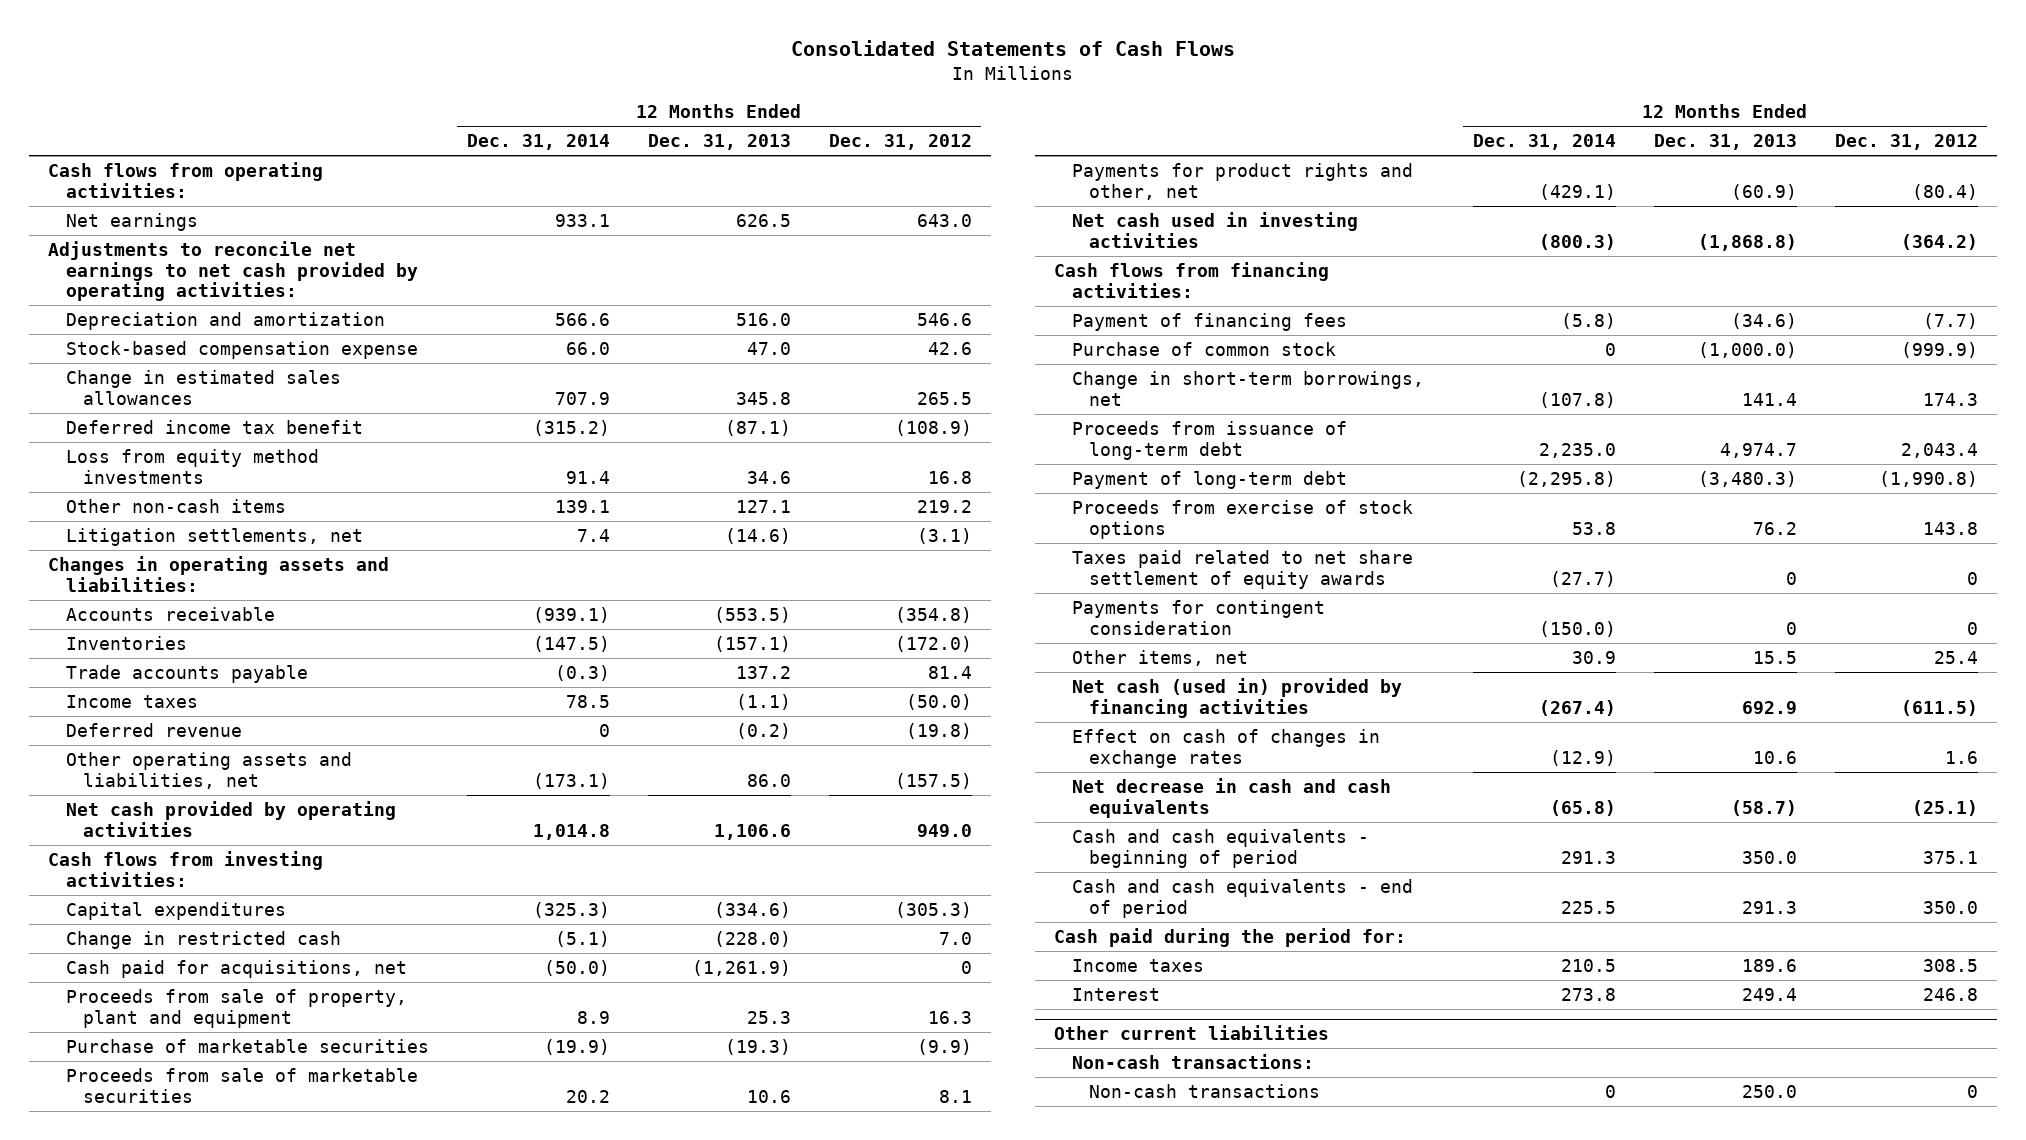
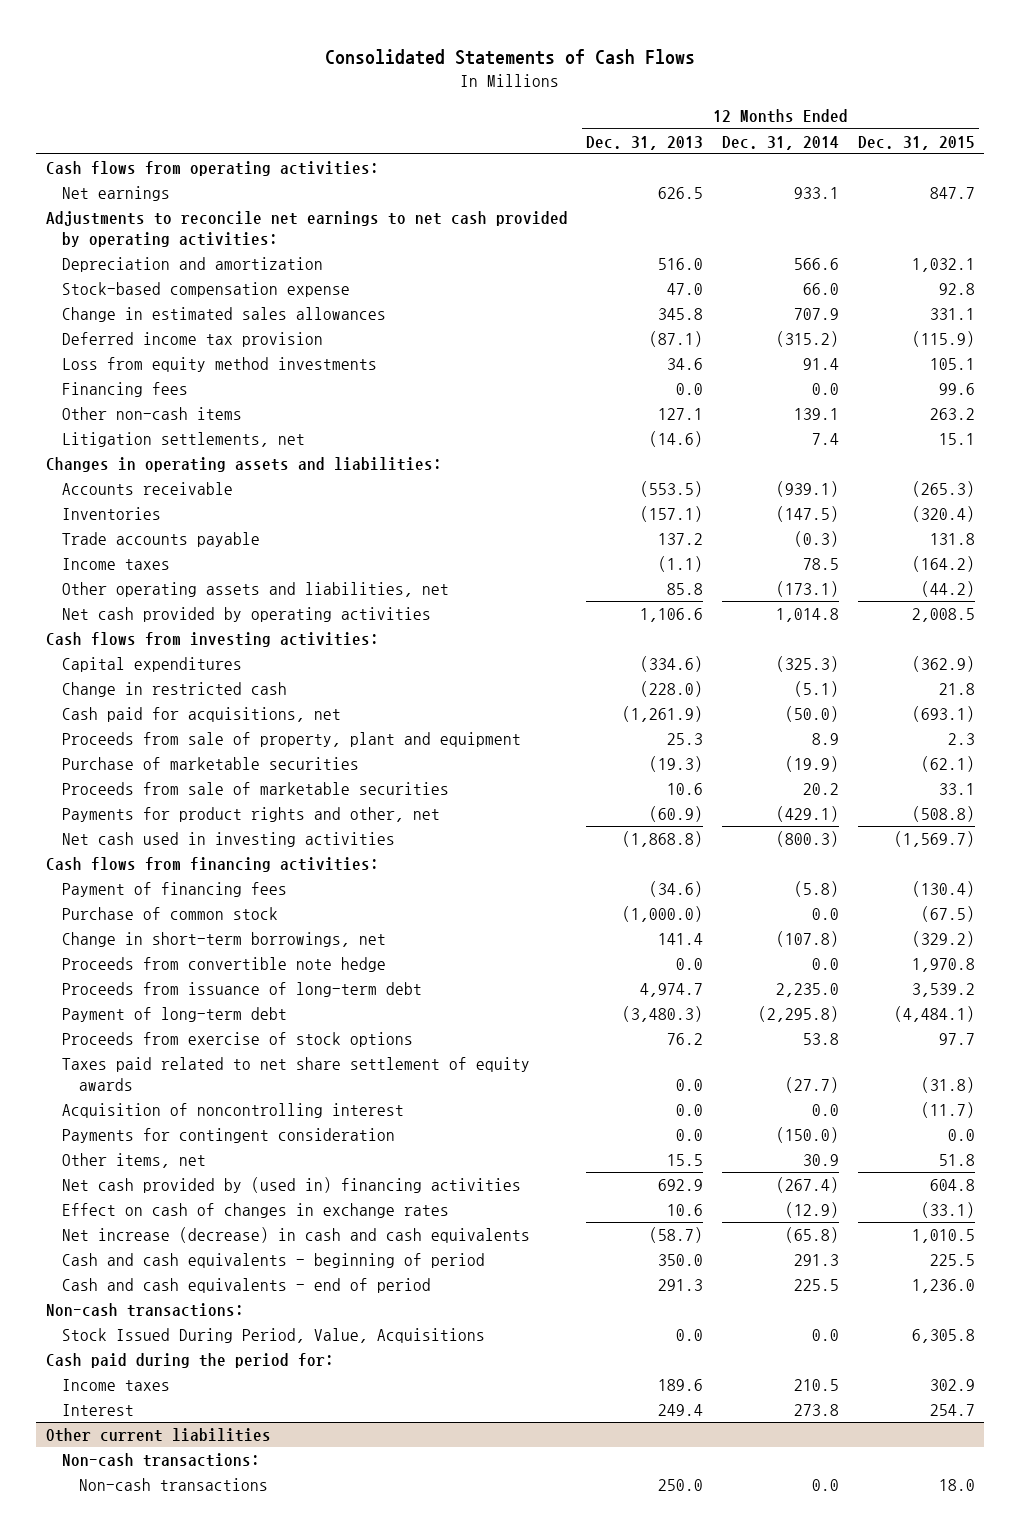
[828,134,972,151] Dec. 31, 2012 -> none
none -> [857,135,975,150] Dec. 31, 2015
[65,419,363,434] Deferred income tax benefit -> [62,332,324,348] Deferred income tax provision
none -> [62,382,189,398] Financing fees
[65,722,242,737] Deferred revenue -> none
[746,773,791,787] 86.0 -> [667,583,704,596] 85.8
[1604,342,1616,356] 0 -> [812,908,840,921] 0.0
none -> [62,957,387,973] Proceeds from convertible note hedge
[1785,571,1797,585] 0 -> [676,1078,704,1091] 0.0
none -> [62,1103,405,1119] Acquisition of noncontrolling interest
[1785,621,1797,635] 0 -> [676,1129,704,1142] 0.0
[1071,677,1402,718] Net cash (used in) provided by financing activities -> [62,1177,522,1194] Net cash provided by (used in) financing activities
[1071,777,1391,818] Net decrease in cash and cash equivalents -> [62,1227,531,1244] Net increase (decrease) in cash and cash equivalents
none -> [45,1303,244,1318] Non-cash transactions:
none -> [62,1328,486,1344] Stock Issued During Period, Value, Acquisitions
[1604,1084,1616,1098] 0 -> [812,1479,840,1492] 0.0

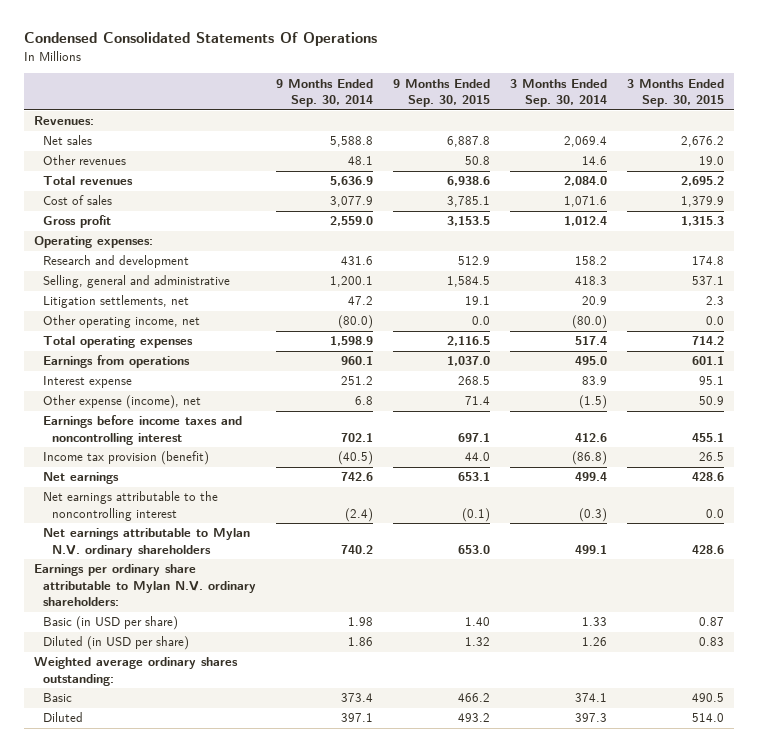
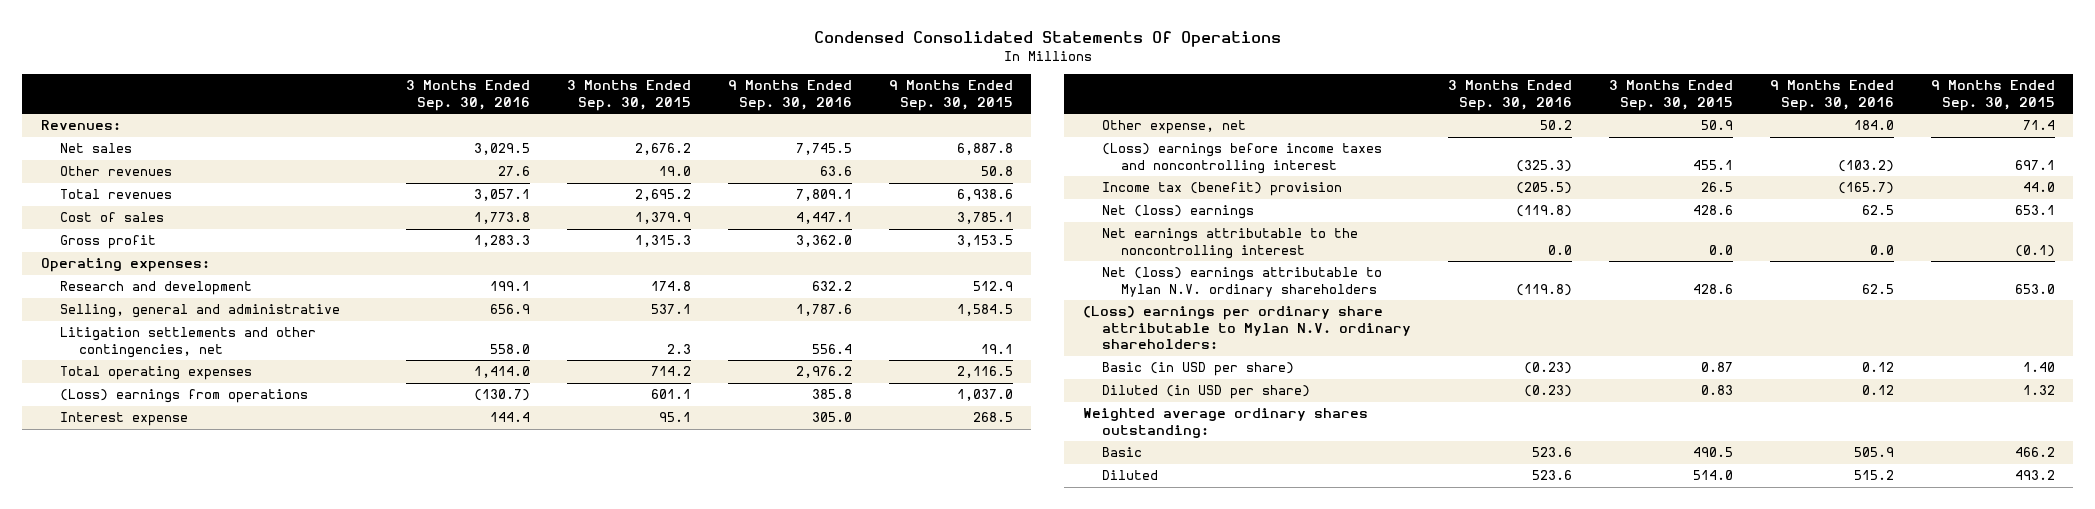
[275,78,373,108] 9 Months Ended Sep. 30, 2014 -> none
[510,78,608,108] 3 Months Ended Sep. 30, 2014 -> none
none -> [405,80,530,111] 3 Months Ended Sep. 30, 2016
none -> [727,80,852,111] 9 Months Ended Sep. 30, 2016
[42,315,200,329] Other operating income, net -> none
[42,295,189,309] Litigation settlements, net -> [59,327,316,358] Litigation settlements and other contingencies, net
[42,355,190,369] Earnings from operations -> [59,389,308,404] (Loss) earnings from operations
[42,395,201,410] Other expense (income), net -> [1101,120,1246,135] Other expense, net
[42,415,242,445] Earnings before income taxes and noncontrolling interest -> [1101,143,1382,174] (Loss) earnings before income taxes and noncontrolling interest
[42,451,209,466] Income tax provision (benefit) -> [1101,182,1342,197] Income tax (benefit) provision
[42,472,119,485] Net earnings -> [1101,205,1254,220] Net (loss) earnings
[42,528,250,557] Net earnings attributable to Mylan N.V. ordinary shareholders -> [1101,267,1382,297] Net (loss) earnings attributable to Mylan N.V. ordinary shareholders
[33,564,256,607] Earnings per ordinary share attributable to Mylan N.V. ordinary shareholders: -> [1082,306,1411,350] (Loss) earnings per ordinary share attributable to Mylan N.V. ordinary shareholders:

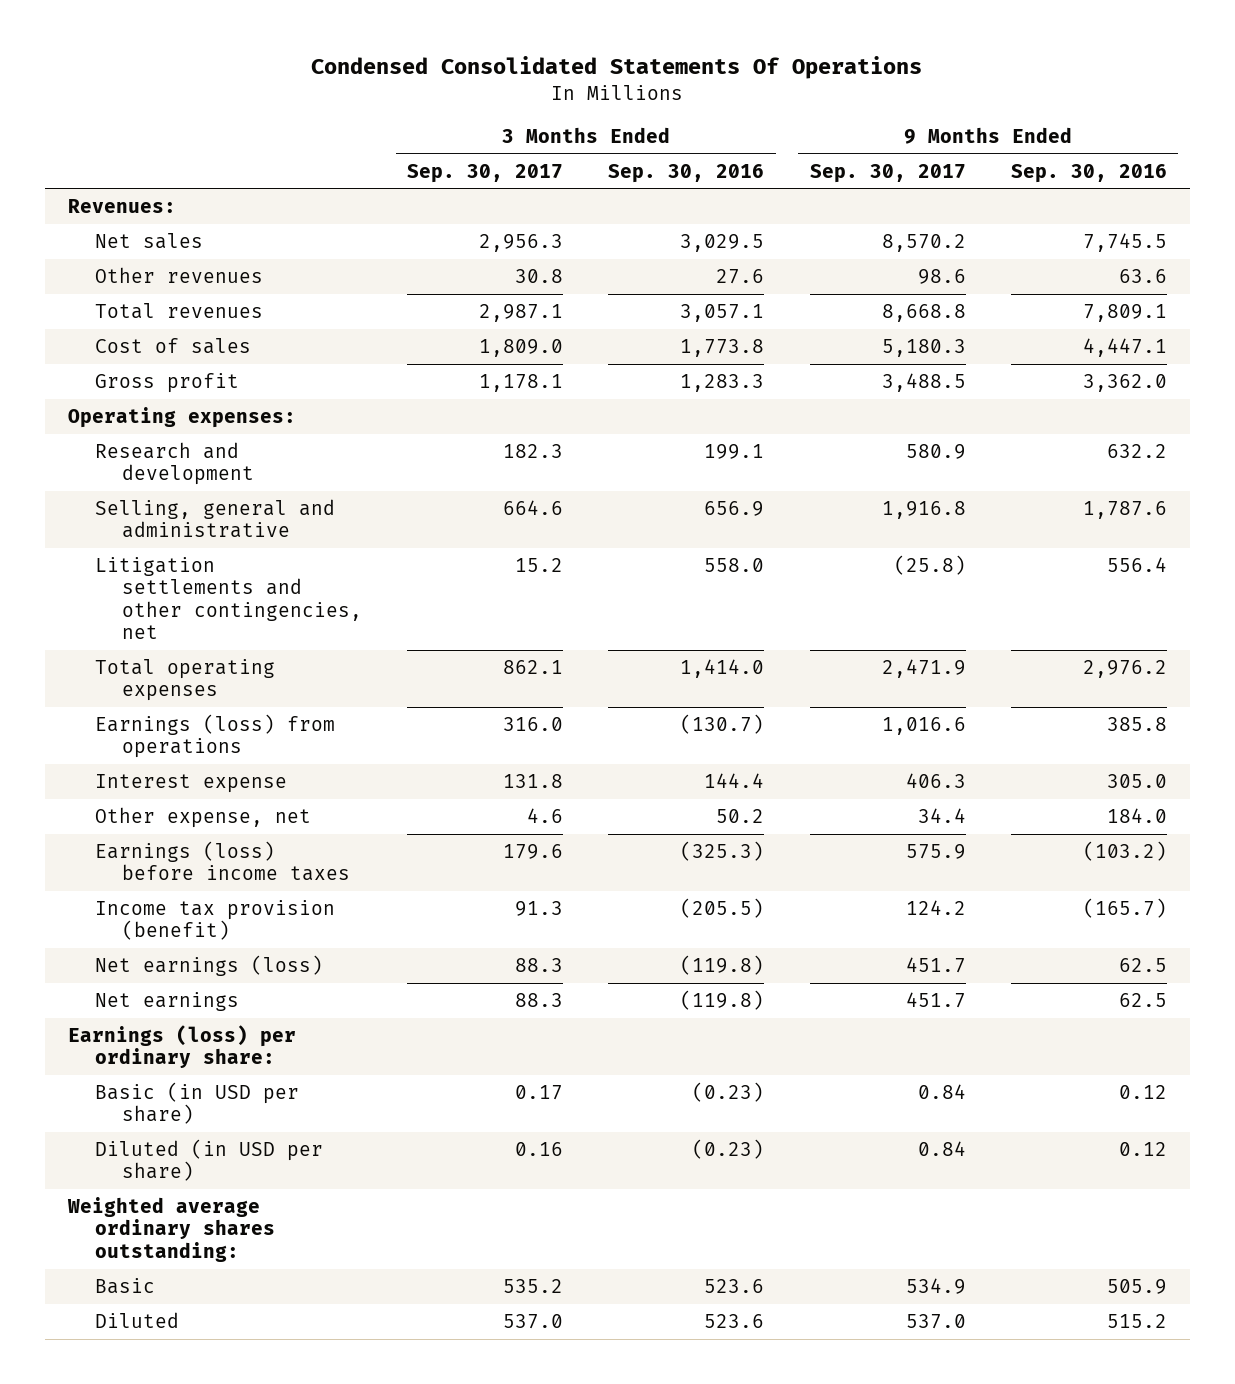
[566,80,691,111] 3 Months Ended Sep. 30, 2015 -> none
[888,80,1013,111] 9 Months Ended Sep. 30, 2015 -> none
none -> [407,163,564,183] Sep. 30, 2017
none -> [809,163,966,183] Sep. 30, 2017
[59,389,308,404] (Loss) earnings from operations -> [94,714,335,759] Earnings (loss) from operations
[1101,228,1358,259] Net earnings attributable to the noncontrolling interest -> none
[1101,143,1382,174] (Loss) earnings before income taxes and noncontrolling interest -> [94,841,350,882] Earnings (loss) before income taxes
[1101,182,1342,197] Income tax (benefit) provision -> [94,900,335,941] Income tax provision (benefit)
[1101,205,1254,220] Net (loss) earnings -> [94,955,323,977] Net earnings (loss)
[1101,267,1382,297] Net (loss) earnings attributable to Mylan N.V. ordinary shareholders -> [94,992,239,1012] Net earnings
[1082,306,1411,350] (Loss) earnings per ordinary share attributable to Mylan N.V. ordinary shareholders: -> [67,1025,296,1069] Earnings (loss) per ordinary share:

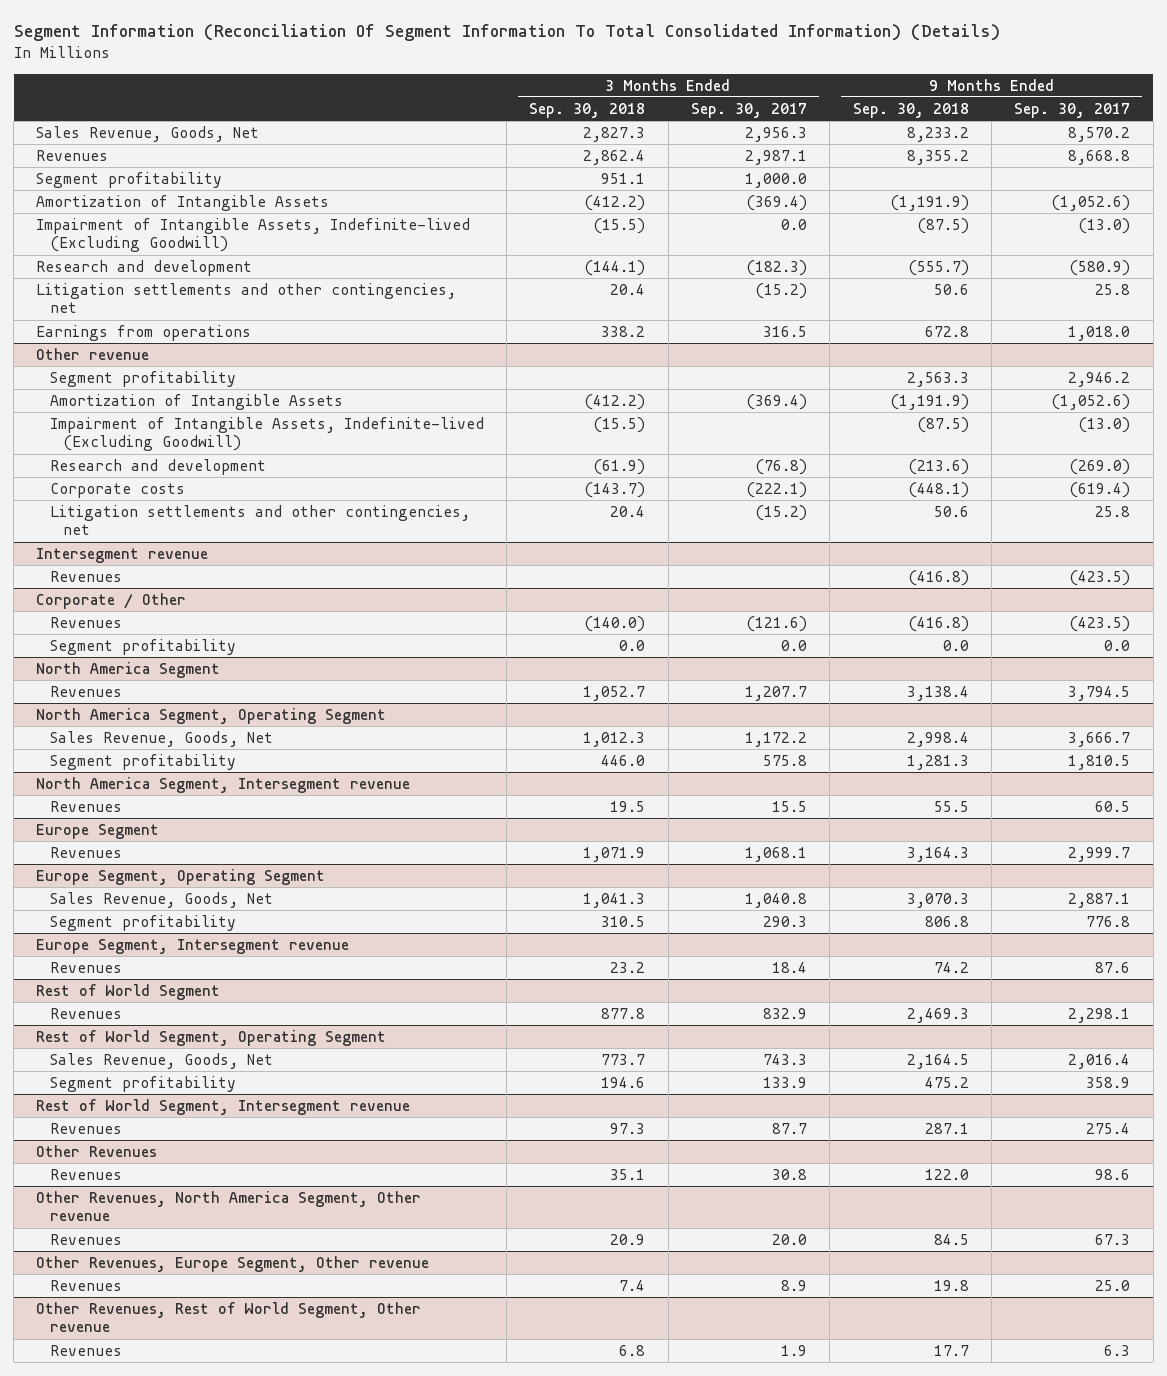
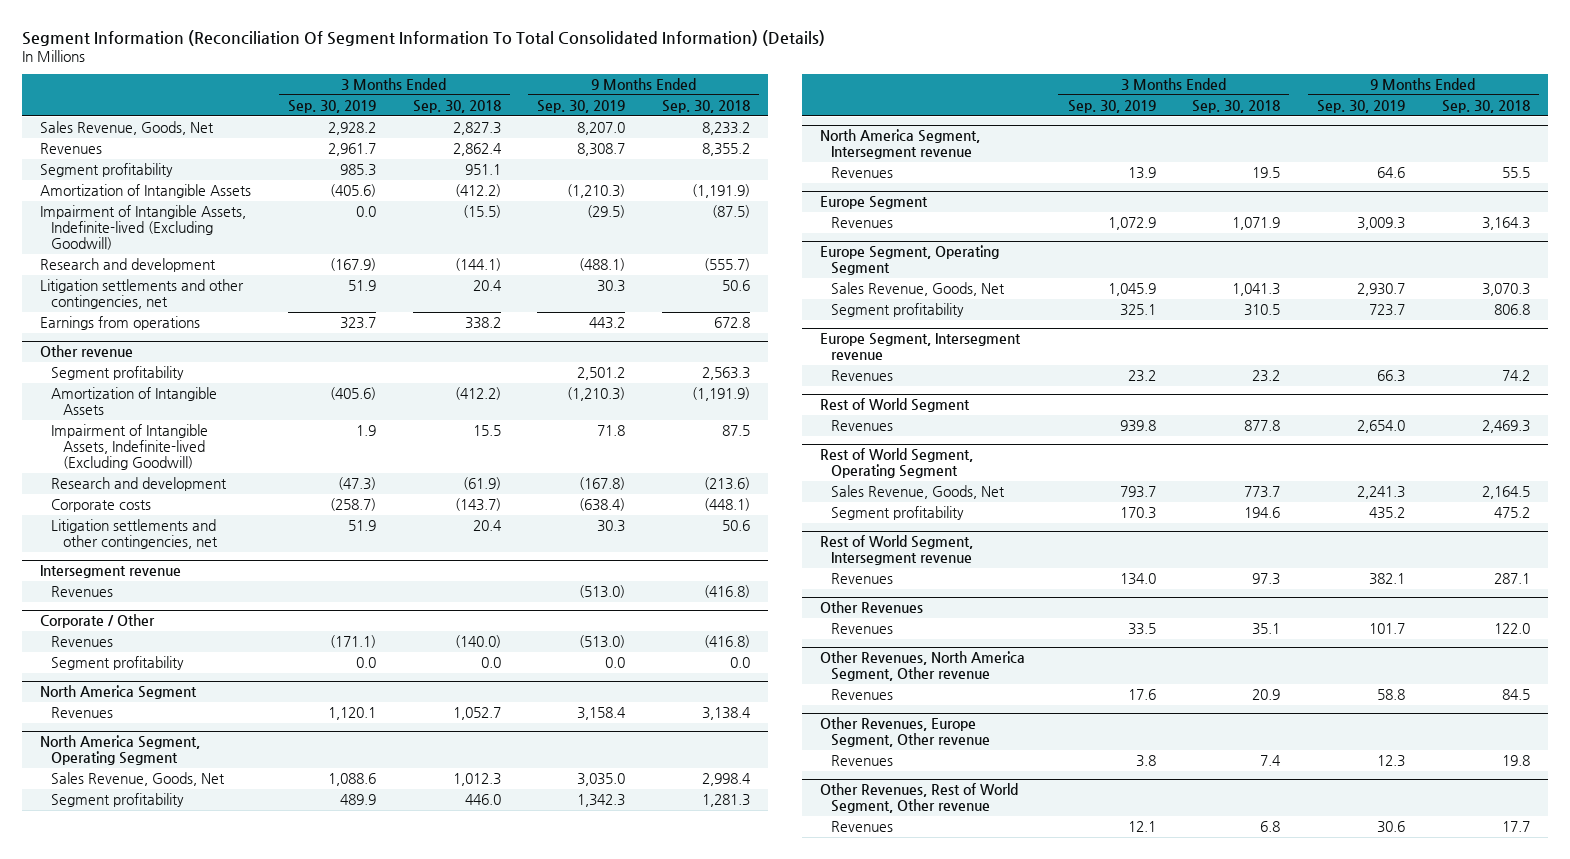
[691,102,808,118] Sep. 30, 2017 -> none
[1014,102,1131,118] Sep. 30, 2017 -> none
none -> [287,99,376,113] Sep. 30, 2019
none -> [537,99,626,113] Sep. 30, 2019
[593,416,646,433] (15.5) -> [472,425,501,437] 15.5
[916,416,969,433] (87.5) -> [721,425,750,437] 87.5

